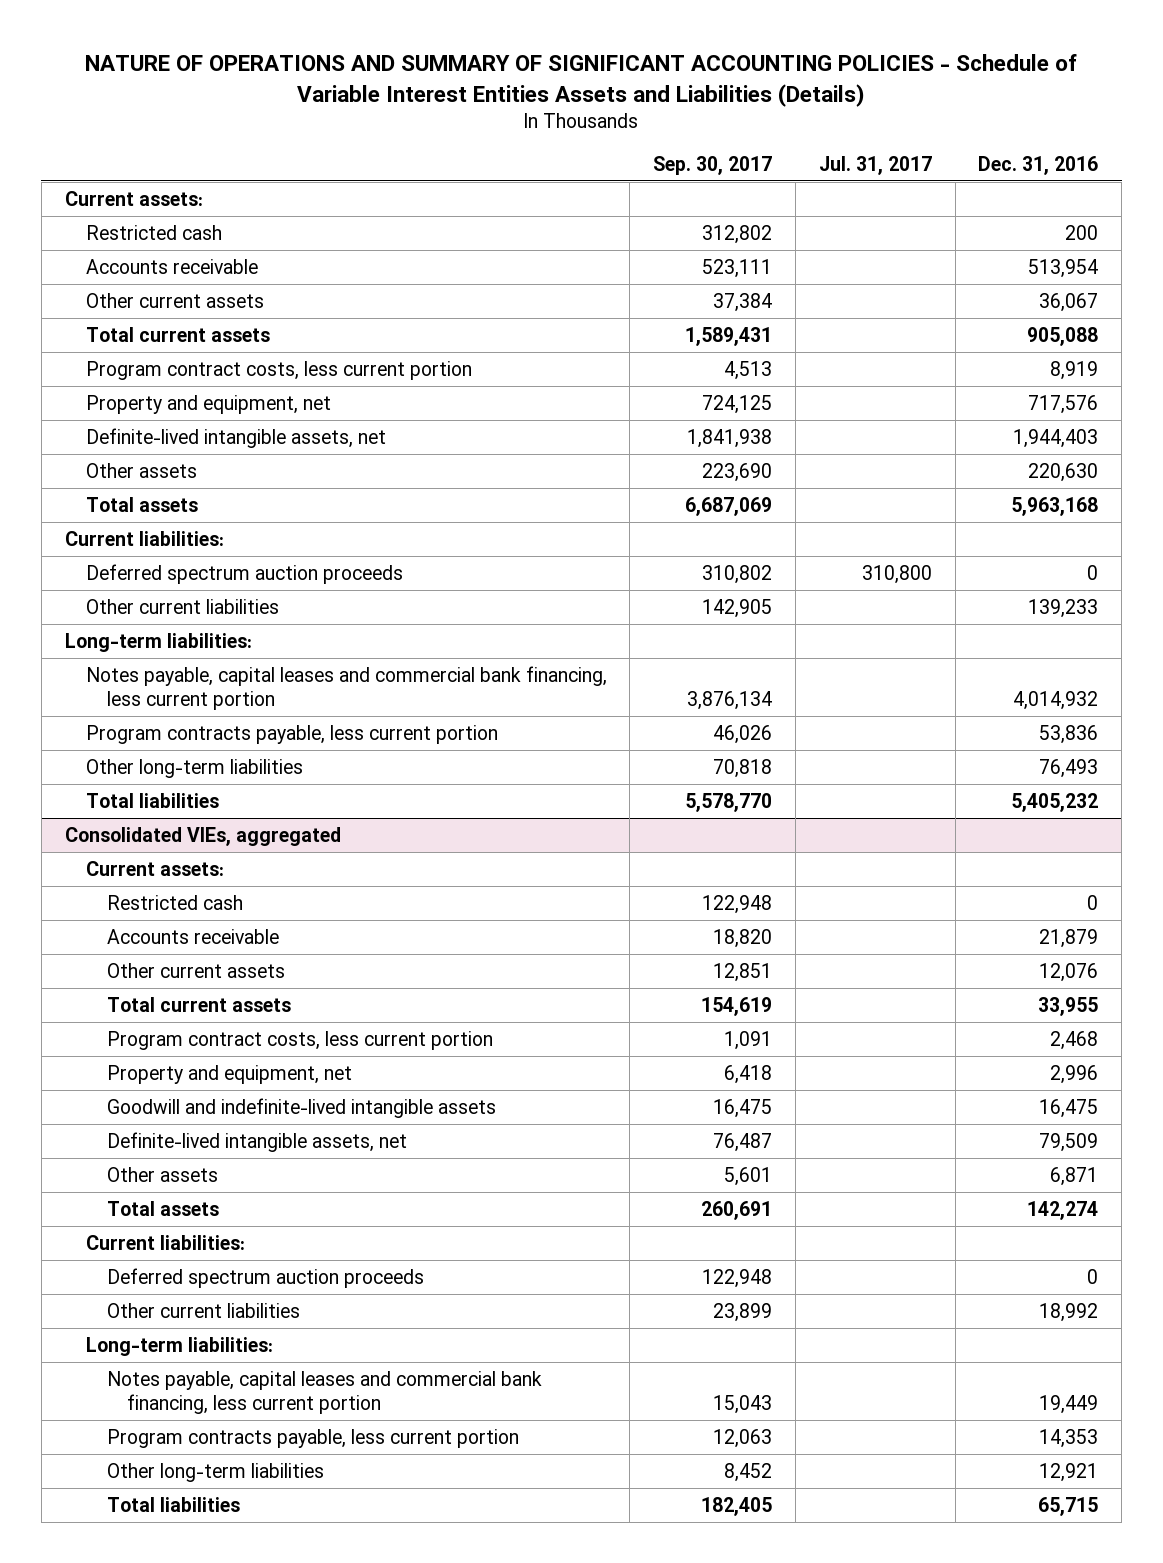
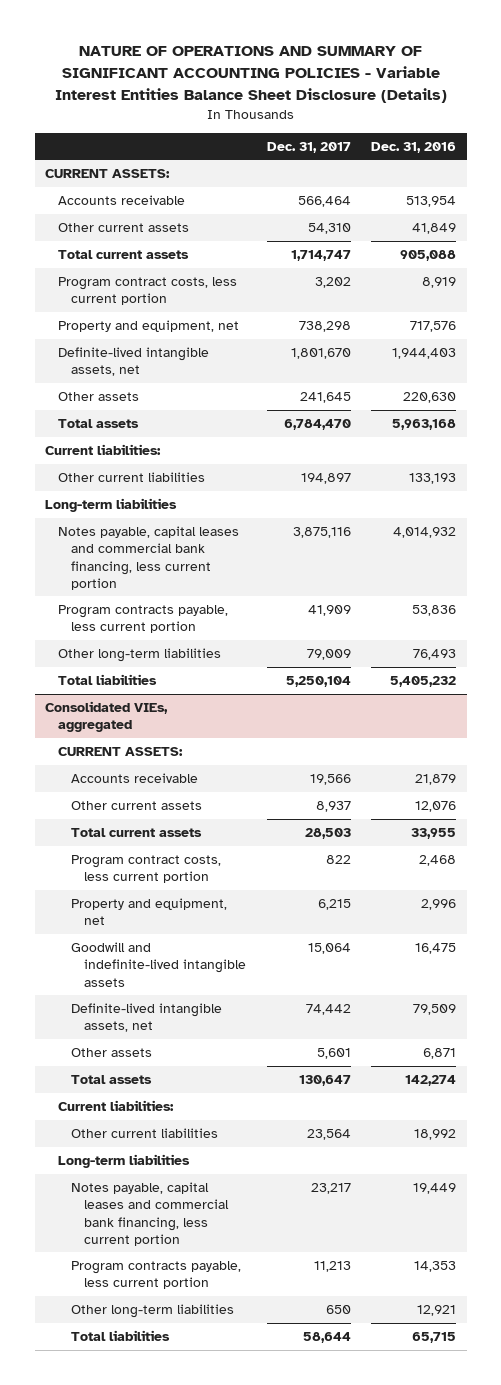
[85,54,1078,107] NATURE OF OPERATIONS AND SUMMARY OF SIGNIFICANT ACCOUNTING POLICIES - Schedule of Variable Interest Entities Assets and Liabilities (Details) -> [54,46,447,103] NATURE OF OPERATIONS AND SUMMARY OF SIGNIFICANT ACCOUNTING POLICIES - Variable Interest Entities Balance Sheet Disclosure (Details)
[653,155,773,175] Sep. 30, 2017 -> none
[818,155,932,175] Jul. 31, 2017 -> none
none -> [266,141,351,153] Dec. 31, 2017
[85,224,222,240] Restricted cash -> none
[64,190,203,206] Current assets: -> [44,169,170,179] CURRENT ASSETS:
[1039,292,1099,312] 36,067 -> [412,223,457,235] 41,849
[85,563,403,584] Deferred spectrum auction proceeds -> none
[1028,598,1099,618] 139,233 -> [409,473,457,485] 133,193
[64,632,252,652] Long-term liabilities: -> [44,498,177,513] Long-term liabilities
[106,894,243,910] Restricted cash -> none
[85,860,224,876] Current assets: -> [57,747,183,757] CURRENT ASSETS:
[106,1267,424,1288] Deferred spectrum auction proceeds -> none
[85,1336,273,1356] Long-term liabilities: -> [57,1154,190,1169] Long-term liabilities

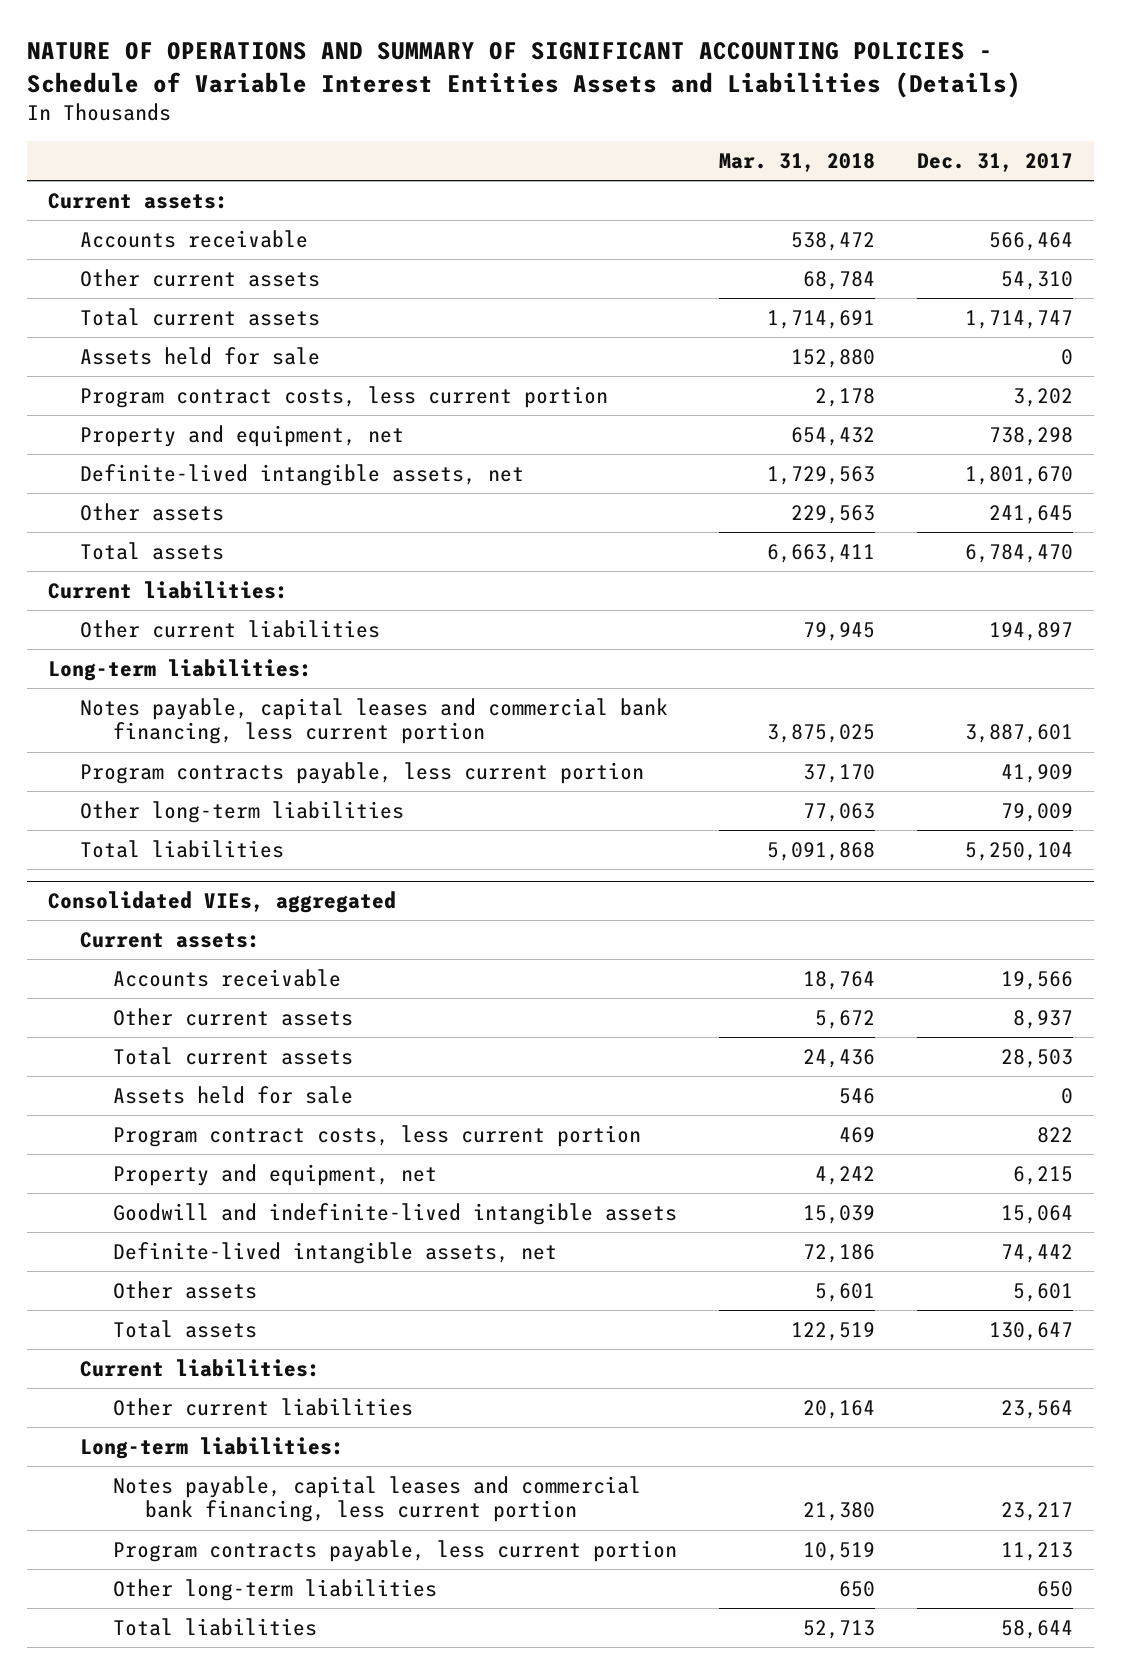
[54,46,447,103] NATURE OF OPERATIONS AND SUMMARY OF SIGNIFICANT ACCOUNTING POLICIES - Variable Interest Entities Balance Sheet Disclosure (Details) -> [26,42,1021,99] NATURE OF OPERATIONS AND SUMMARY OF SIGNIFICANT ACCOUNTING POLICIES - Schedule of Variable Interest Entities Assets and Liabilities (Details)
[371,141,457,153] Dec. 31, 2016 -> none
none -> [718,153,875,173] Mar. 31, 2018
[44,169,170,179] CURRENT ASSETS: -> [48,192,229,209] Current assets:
none -> [80,346,321,365] Assets held for sale
[44,498,177,513] Long-term liabilities -> [48,658,313,681] Long-term liabilities:
[292,527,351,539] 3,875,116 -> [965,724,1074,744] 3,887,601
[57,747,183,757] CURRENT ASSETS: -> [80,931,261,948] Current assets:
none -> [112,1085,353,1104] Assets held for sale
[57,1154,190,1169] Long-term liabilities -> [80,1436,345,1459] Long-term liabilities:

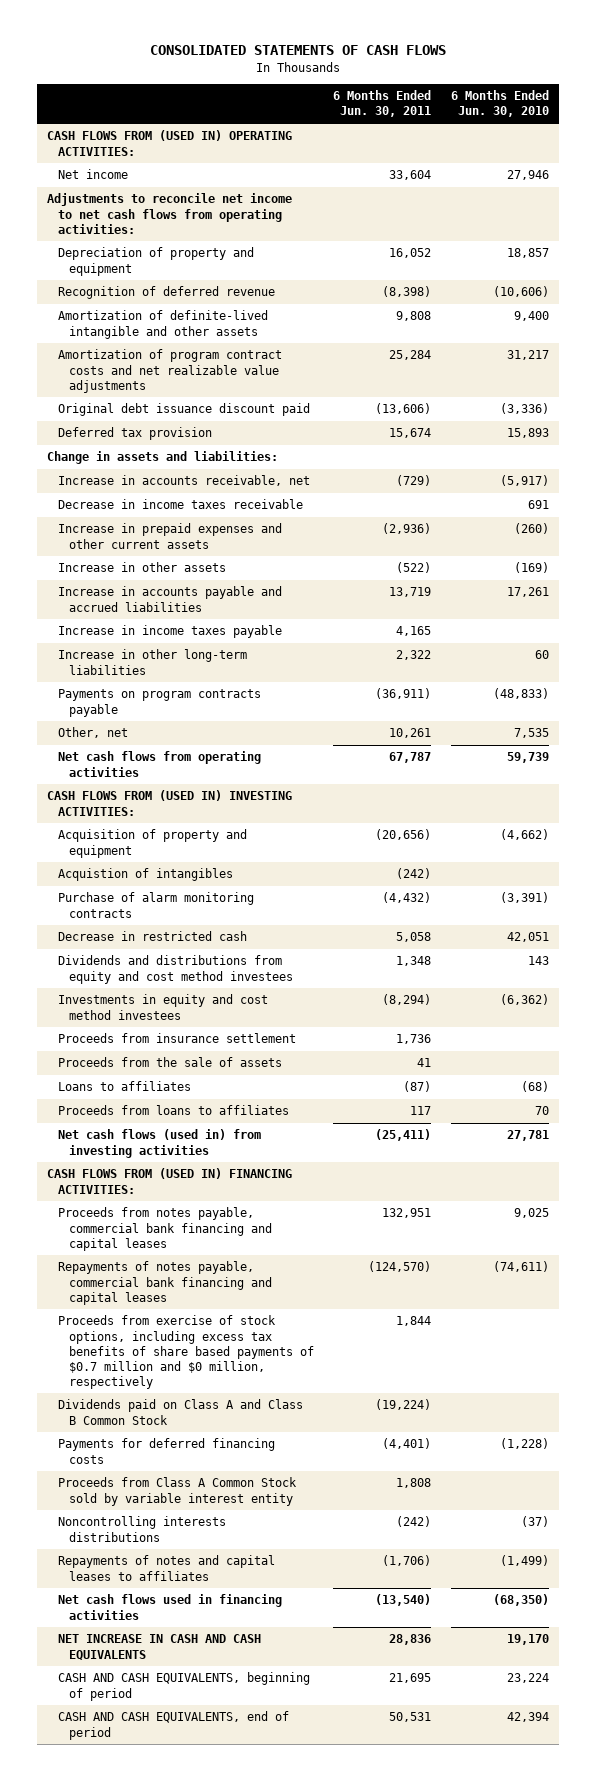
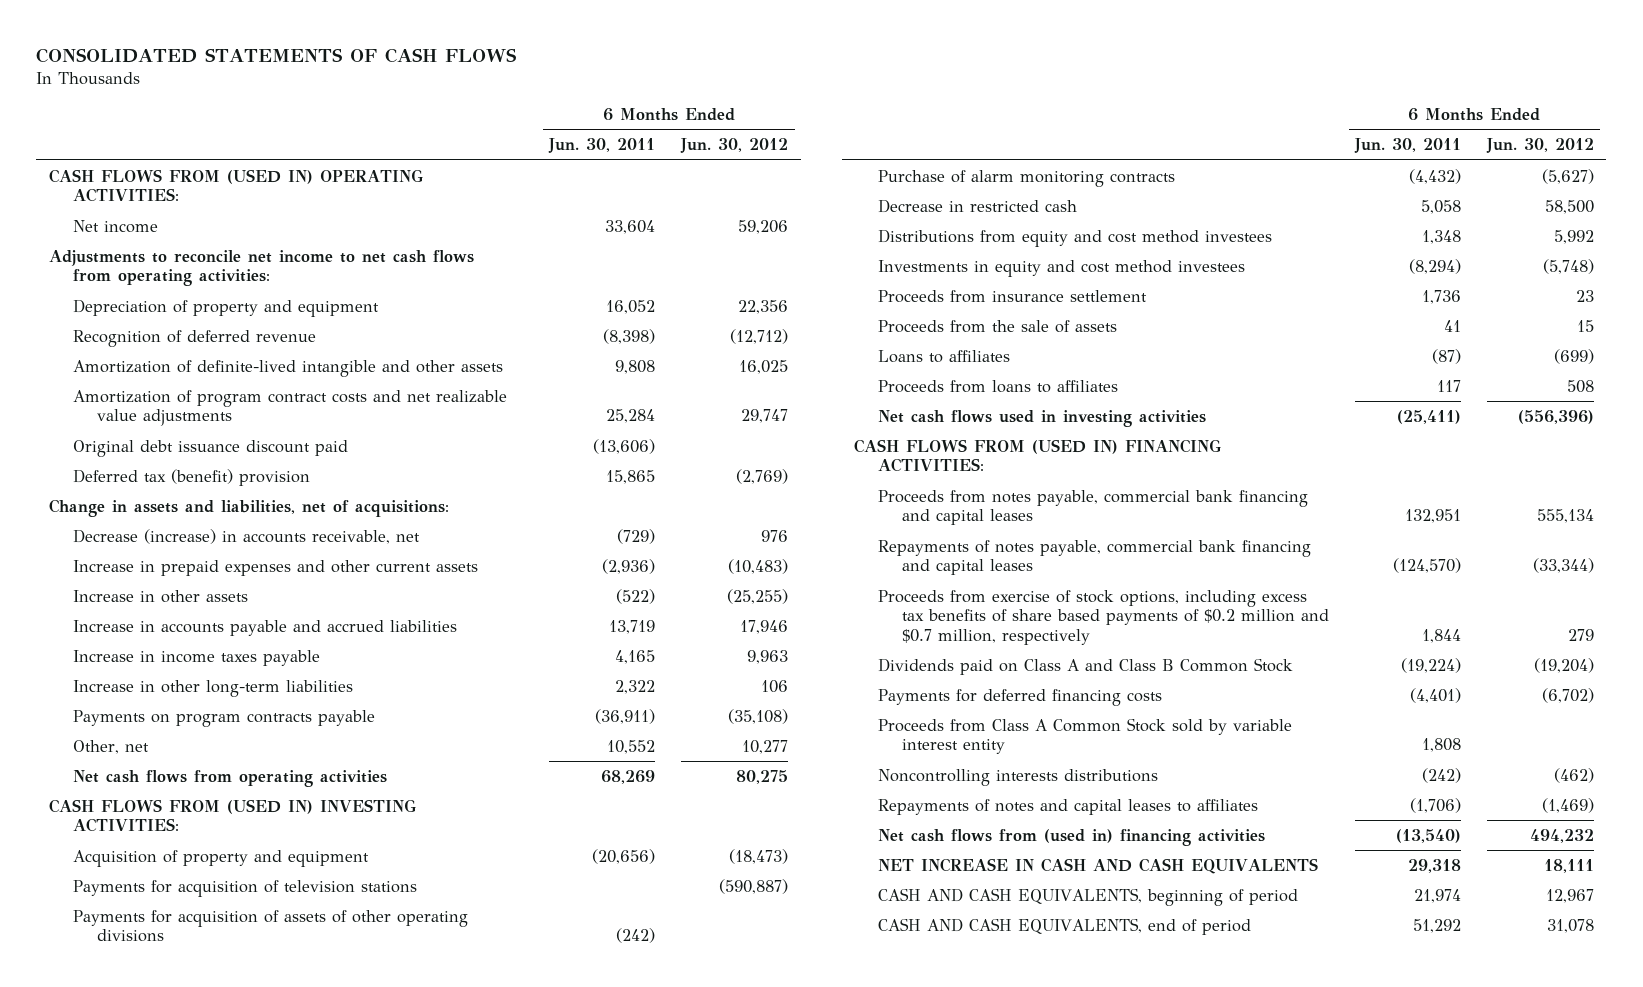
[450,90,549,118] 6 Months Ended Jun. 30, 2010 -> none
none -> [680,138,789,154] Jun. 30, 2012
[57,499,303,510] Decrease in income taxes receivable -> none
[57,427,212,441] Deferred tax provision -> [72,468,310,486] Deferred tax (benefit) provision
[389,428,432,439] 15,674 -> [606,469,656,484] 15,865
[46,451,278,465] Change in assets and liabilities: -> [49,498,450,517] Change in assets and liabilities, net of acquisitions:
[57,475,310,487] Increase in accounts receivable, net -> [72,528,420,544] Decrease (increase) in accounts receivable, net
[389,728,432,739] 10,261 -> [607,739,656,754] 10,552
[389,752,432,764] 67,787 -> [601,769,656,784] 68,269
none -> [72,879,417,897] Payments for acquisition of television stations
[57,868,233,882] Acquistion of intangibles -> [72,909,468,943] Payments for acquisition of assets of other operating divisions
[57,955,293,984] Dividends and distributions from equity and cost method investees -> [878,228,1273,247] Distributions from equity and cost method investees
[57,1129,261,1158] Net cash flows (used in) from investing activities -> [878,409,1207,427] Net cash flows used in investing activities
[57,1315,314,1389] Proceeds from exercise of stock options, including excess tax benefits of share based payments of $0.7 million and $0 million, respectively -> [878,589,1330,646] Proceeds from exercise of stock options, including excess tax benefits of share based payments of $0.2 million and $0.7 million, respectively
[57,1594,282,1620] Net cash flows used in financing activities -> [878,828,1266,846] Net cash flows from (used in) financing activities
[389,1634,432,1646] 28,836 -> [1407,858,1461,873] 29,318
[389,1673,432,1684] 21,695 -> [1413,888,1461,903] 21,974
[389,1712,432,1723] 50,531 -> [1412,918,1461,933] 51,292

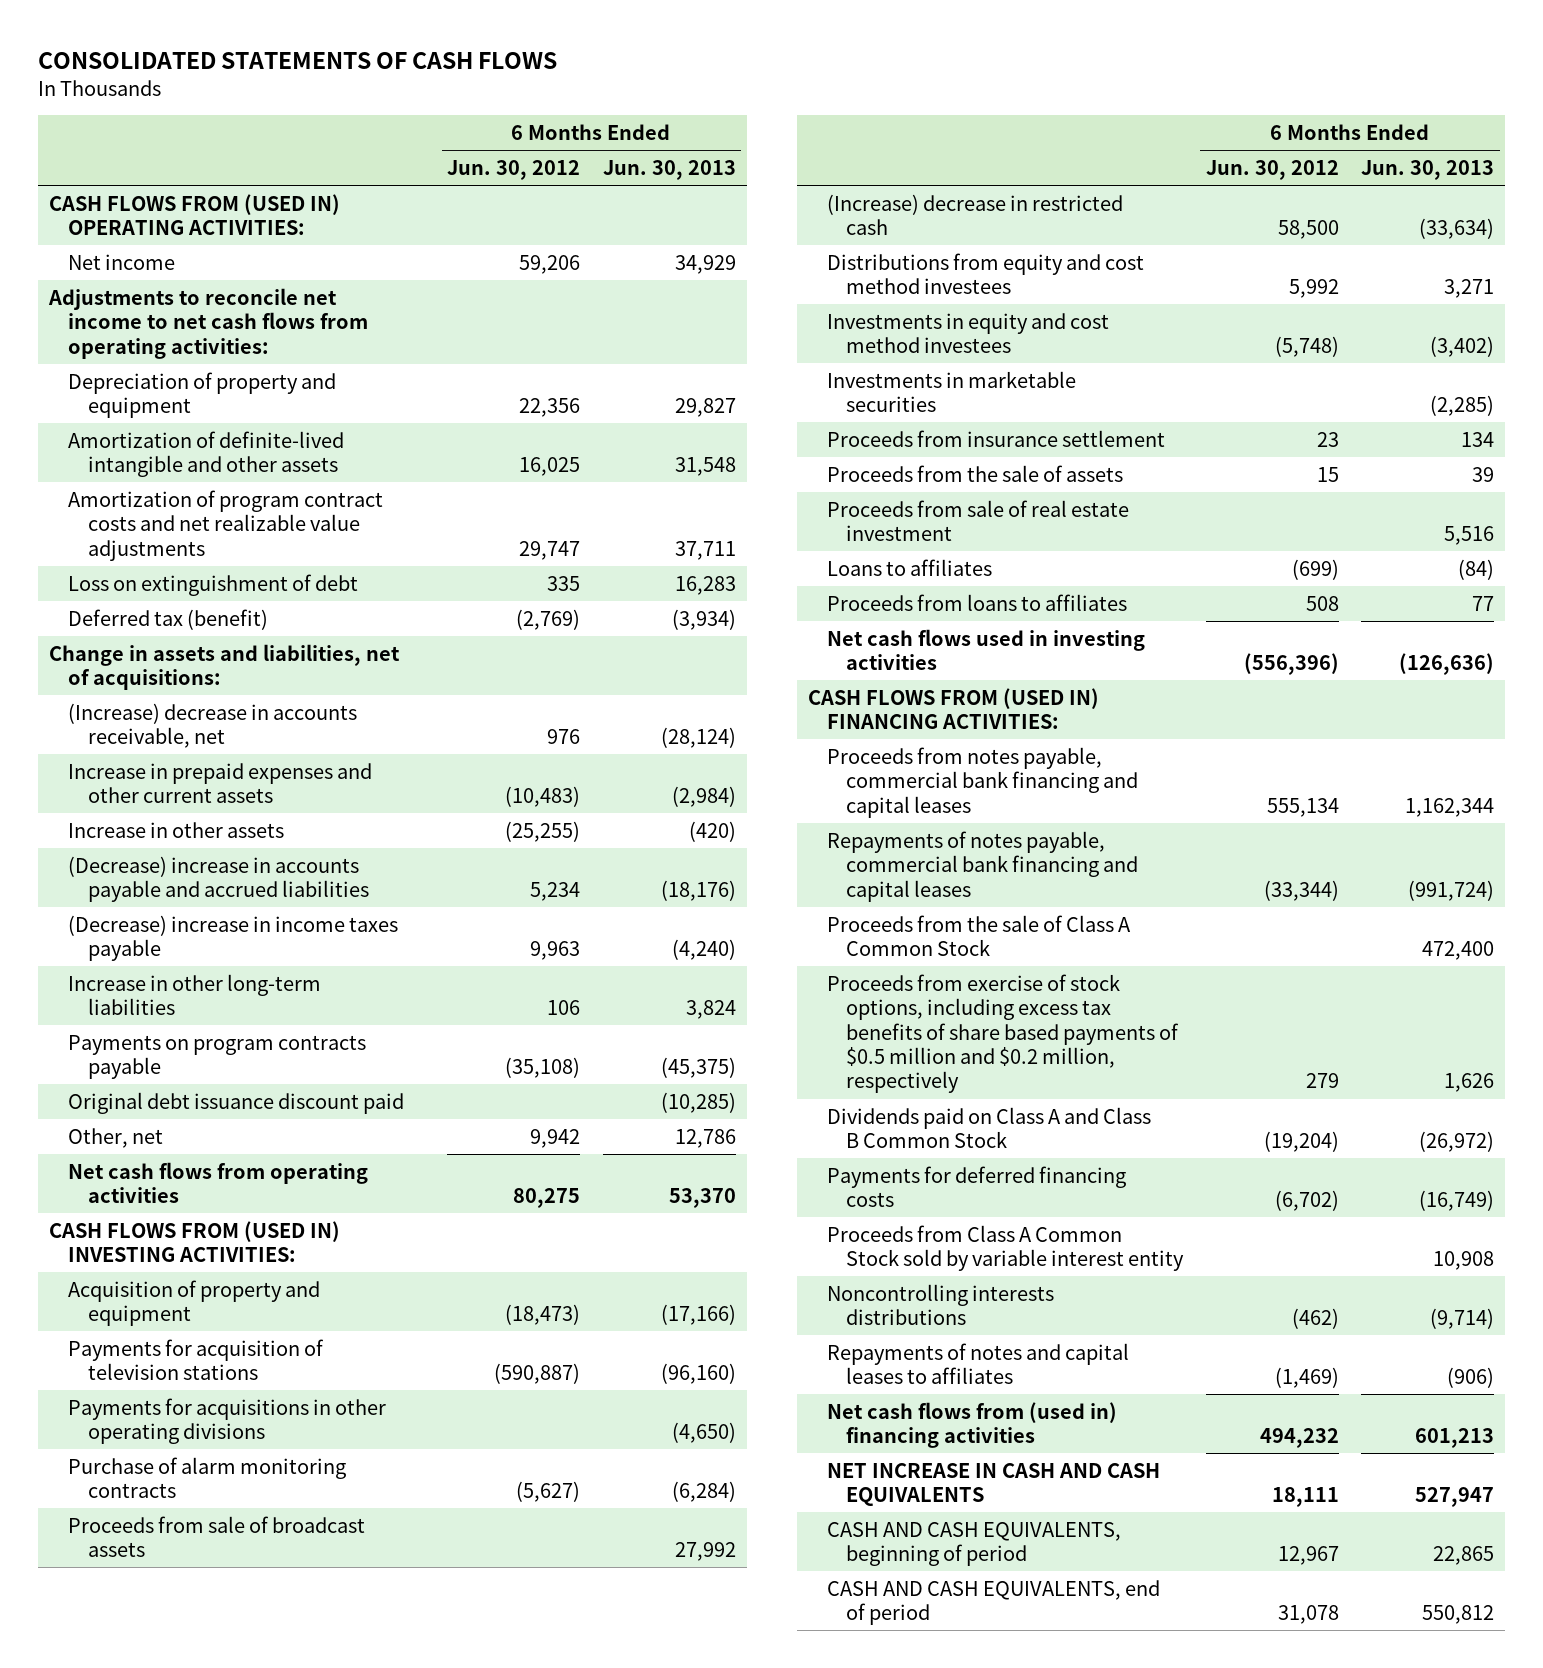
[548,138,656,154] Jun. 30, 2011 -> none
none -> [602,160,736,181] Jun. 30, 2013
[72,329,316,347] Recognition of deferred revenue -> none
none -> [68,573,359,596] Loss on extinguishment of debt
[72,468,310,486] Deferred tax (benefit) provision -> [68,608,269,630] Deferred tax (benefit)
[72,528,420,544] Decrease (increase) in accounts receivable, net -> [68,702,358,749] (Increase) decrease in accounts receivable, net
[72,619,457,636] Increase in accounts payable and accrued liabilities -> [68,855,369,903] (Decrease) increase in accounts payable and accrued liabilities
[740,619,789,634] 17,946 -> [530,882,581,902] 5,234
[72,649,320,666] Increase in income taxes payable -> [68,914,399,962] (Decrease) increase in income taxes payable
[72,439,348,457] Original debt issuance discount paid -> [68,1091,405,1114] Original debt issuance discount paid
[742,739,789,754] 10,277 -> [530,1128,581,1148] 9,942
[72,909,468,943] Payments for acquisition of assets of other operating divisions -> [68,1397,387,1445] Payments for acquisitions in other operating divisions
none -> [68,1515,366,1558] Proceeds from sale of broadcast assets
[878,198,1078,213] Decrease in restricted cash -> [827,193,1124,236] (Increase) decrease in restricted cash
none -> [827,370,1077,413] Investments in marketable securities
none -> [827,499,1130,542] Proceeds from sale of real estate investment
none -> [827,914,1132,957] Proceeds from the sale of Class A Common Stock
[878,589,1330,646] Proceeds from exercise of stock options, including excess tax benefits of share based payments of $0.2 million and $0.7 million, respectively -> [827,973,1180,1094] Proceeds from exercise of stock options, including excess tax benefits of share based payments of $0.5 million and $0.2 million, respectively

